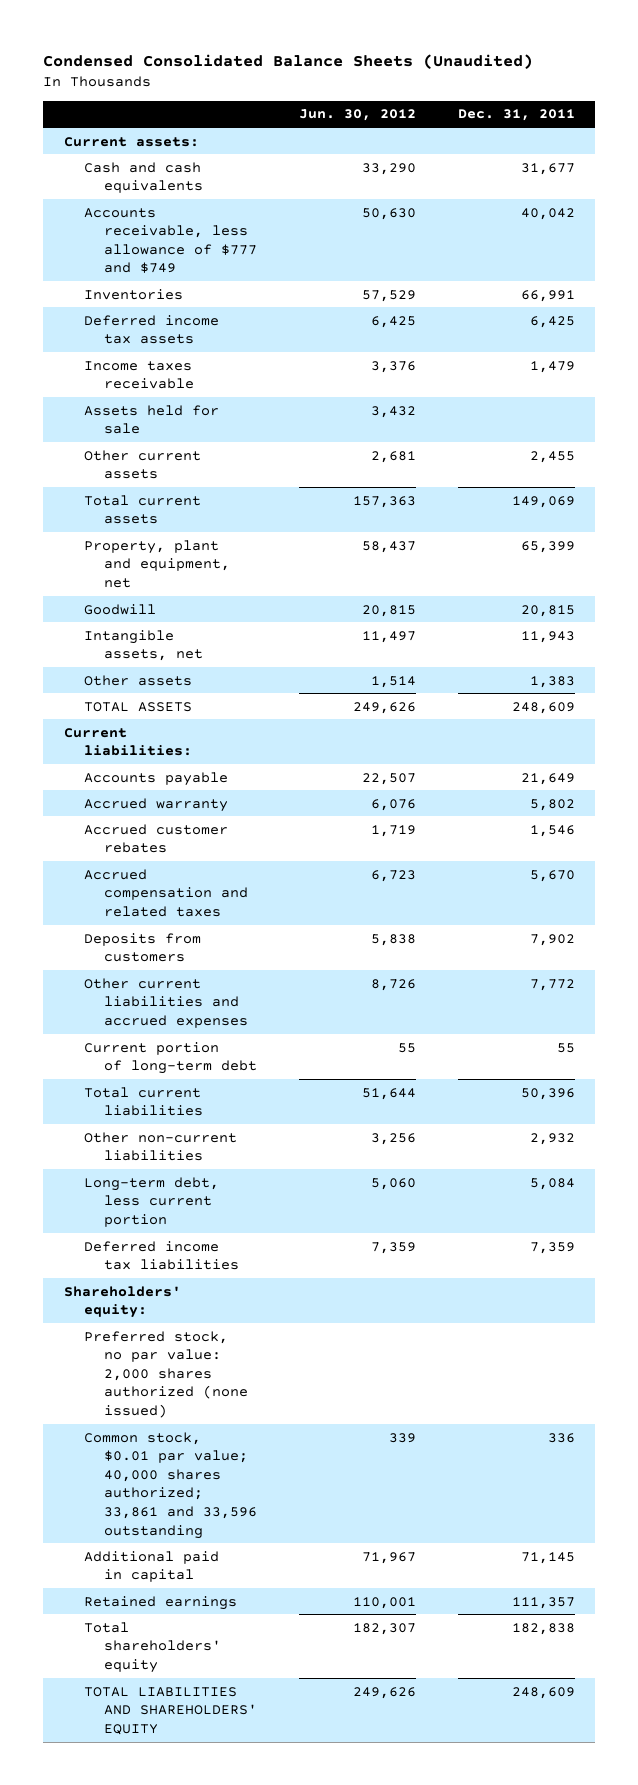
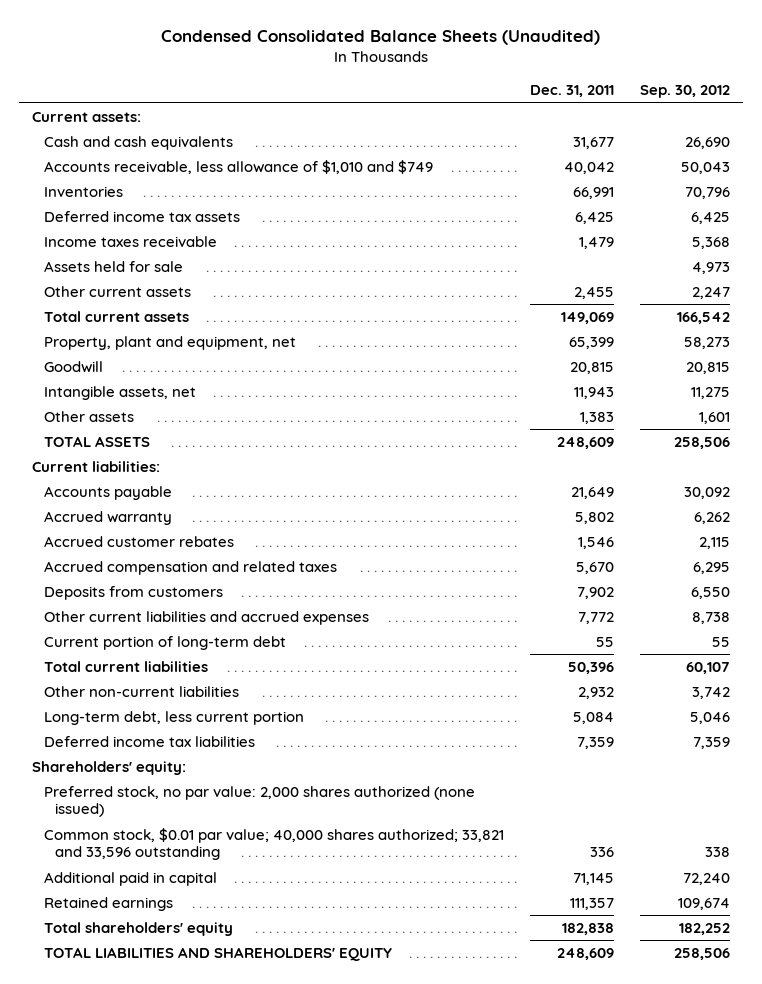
[298,109,416,122] Jun. 30, 2012 -> none
none -> [640,85,731,99] Sep. 30, 2012
[83,207,258,274] Accounts receivable, less allowance of $777 and $749 -> [43,160,433,175] Accounts receivable, less allowance of $1,010 and $749
[83,1431,258,1539] Common stock, $0.01 par value; 40,000 shares authorized; 33,861 and 33,596 outstanding -> [43,828,504,861] Common stock, $0.01 par value; 40,000 shares authorized; 33,821 and 33,596 outstanding

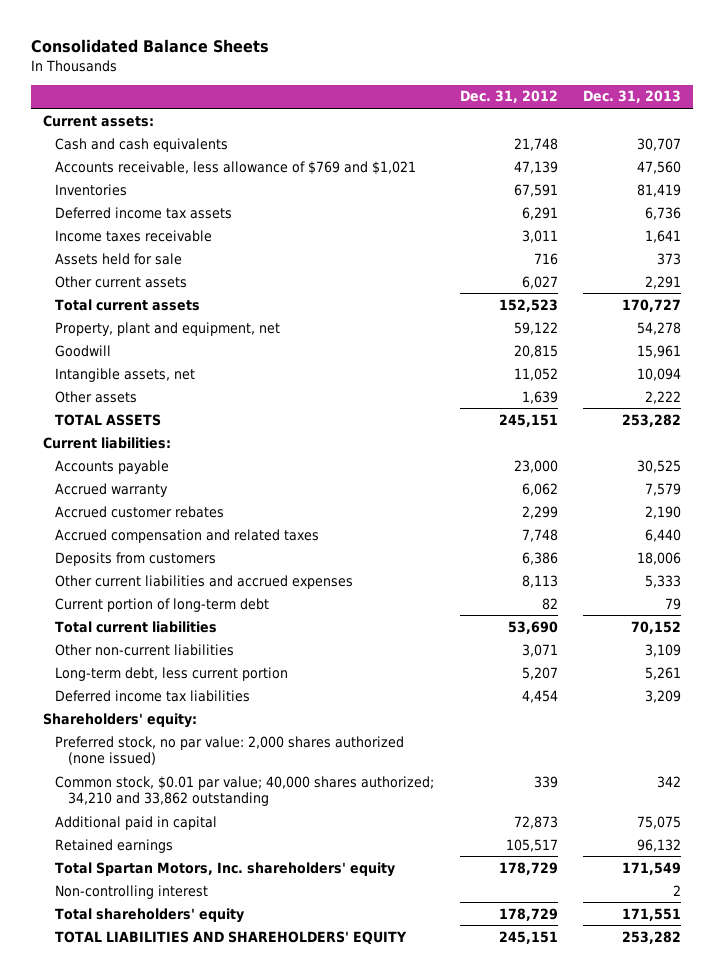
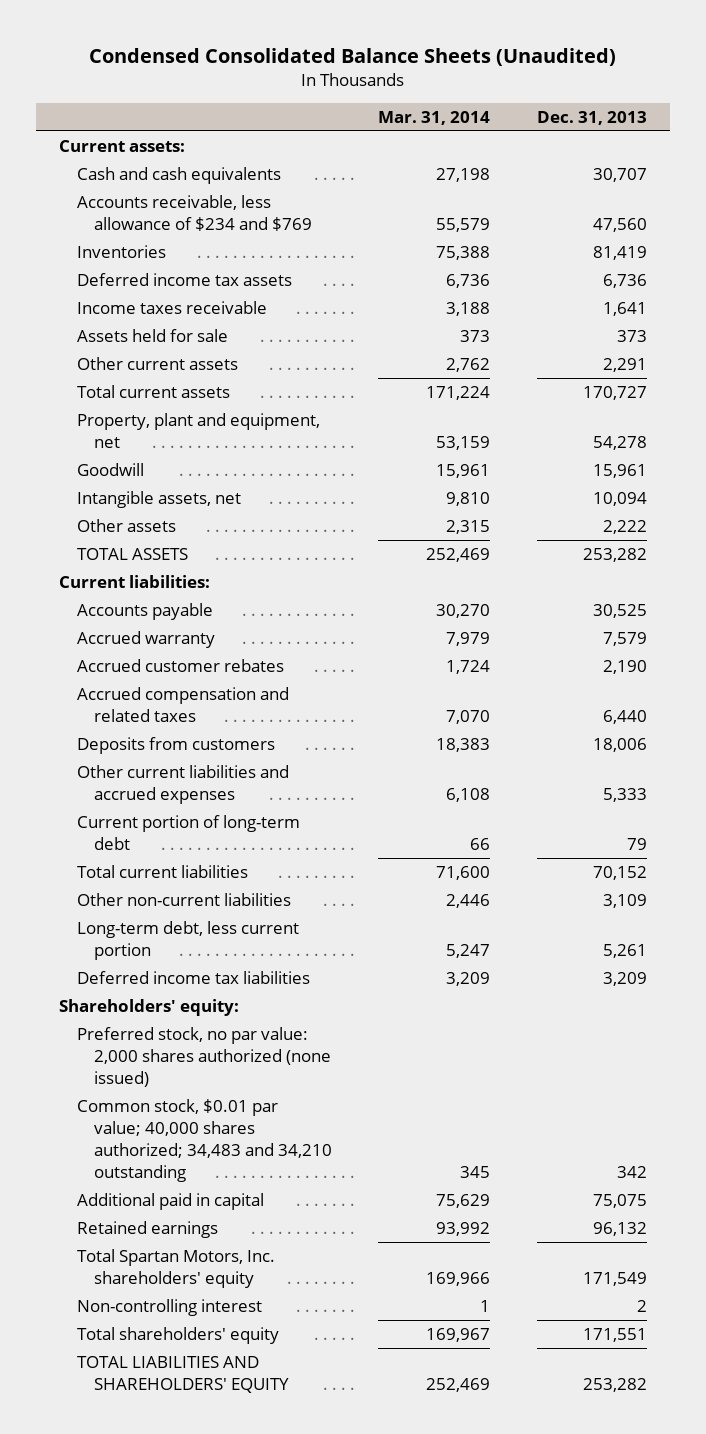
[30,39,269,54] Consolidated Balance Sheets -> [88,47,616,66] Condensed Consolidated Balance Sheets (Unaudited)
[459,90,558,104] Dec. 31, 2012 -> none
none -> [378,111,491,126] Mar. 31, 2014
[55,160,417,175] Accounts receivable, less allowance of $769 and $1,021 -> [76,194,313,232] Accounts receivable, less allowance of $234 and $769
[55,775,435,807] Common stock, $0.01 par value; 40,000 shares authorized; 34,210 and 33,862 outstanding -> [76,1098,333,1183] Common stock, $0.01 par value; 40,000 shares authorized; 34,483 and 34,210 outstanding

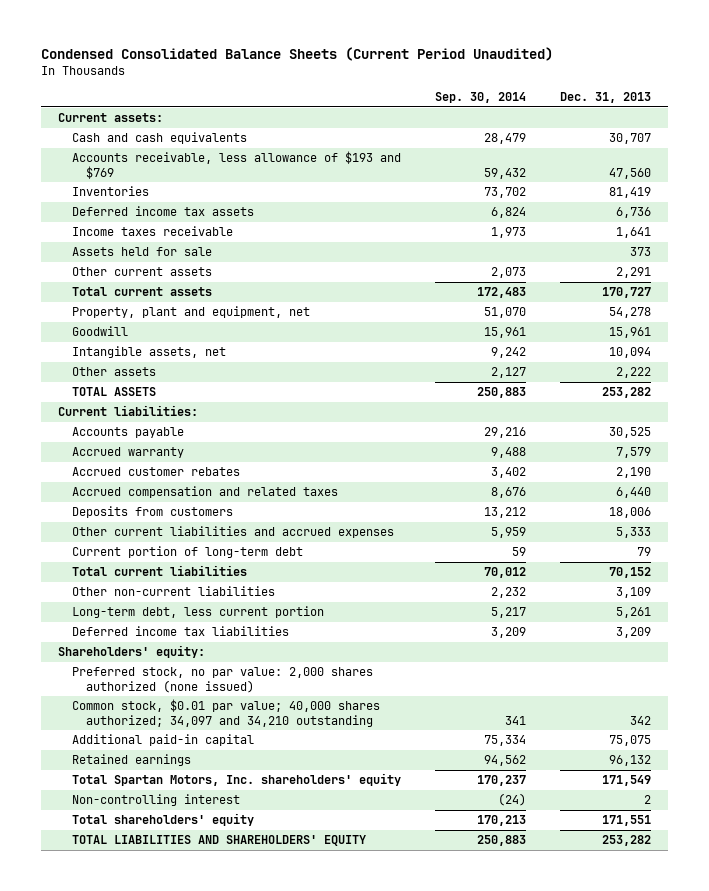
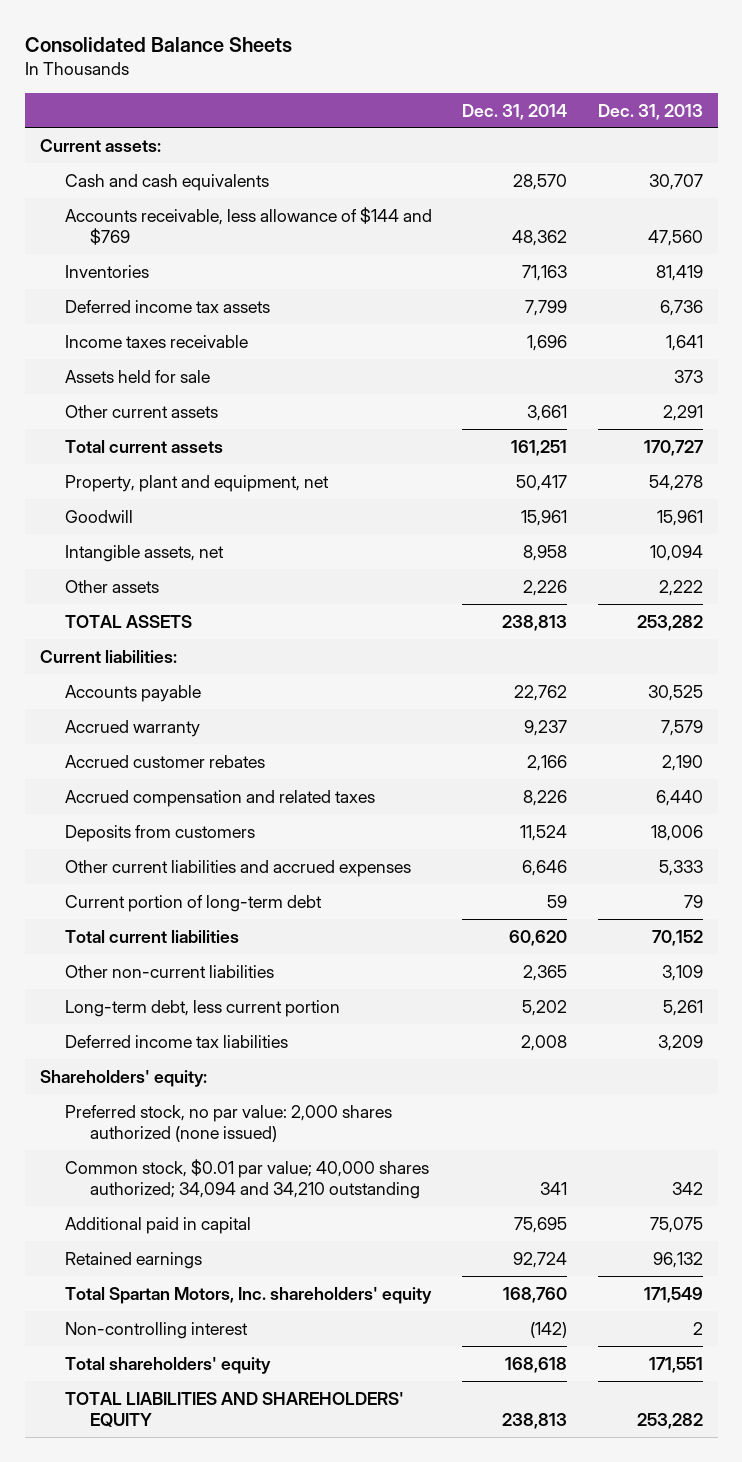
[40,47,553,62] Condensed Consolidated Balance Sheets (Current Period Unaudited) -> [24,36,292,52] Consolidated Balance Sheets
[435,92,527,104] Sep. 30, 2014 -> none
none -> [462,103,568,120] Dec. 31, 2014
[71,151,401,179] Accounts receivable, less allowance of $193 and $769 -> [65,206,433,246] Accounts receivable, less allowance of $144 and $769
[71,699,380,727] Common stock, $0.01 par value; 40,000 shares authorized; 34,097 and 34,210 outstanding -> [65,1158,430,1200] Common stock, $0.01 par value; 40,000 shares authorized; 34,094 and 34,210 outstanding
[71,734,254,747] Additional paid-in capital -> [65,1216,252,1234] Additional paid in capital

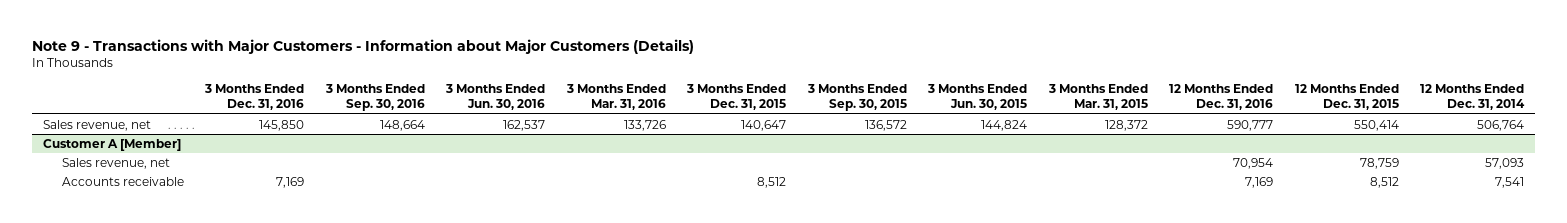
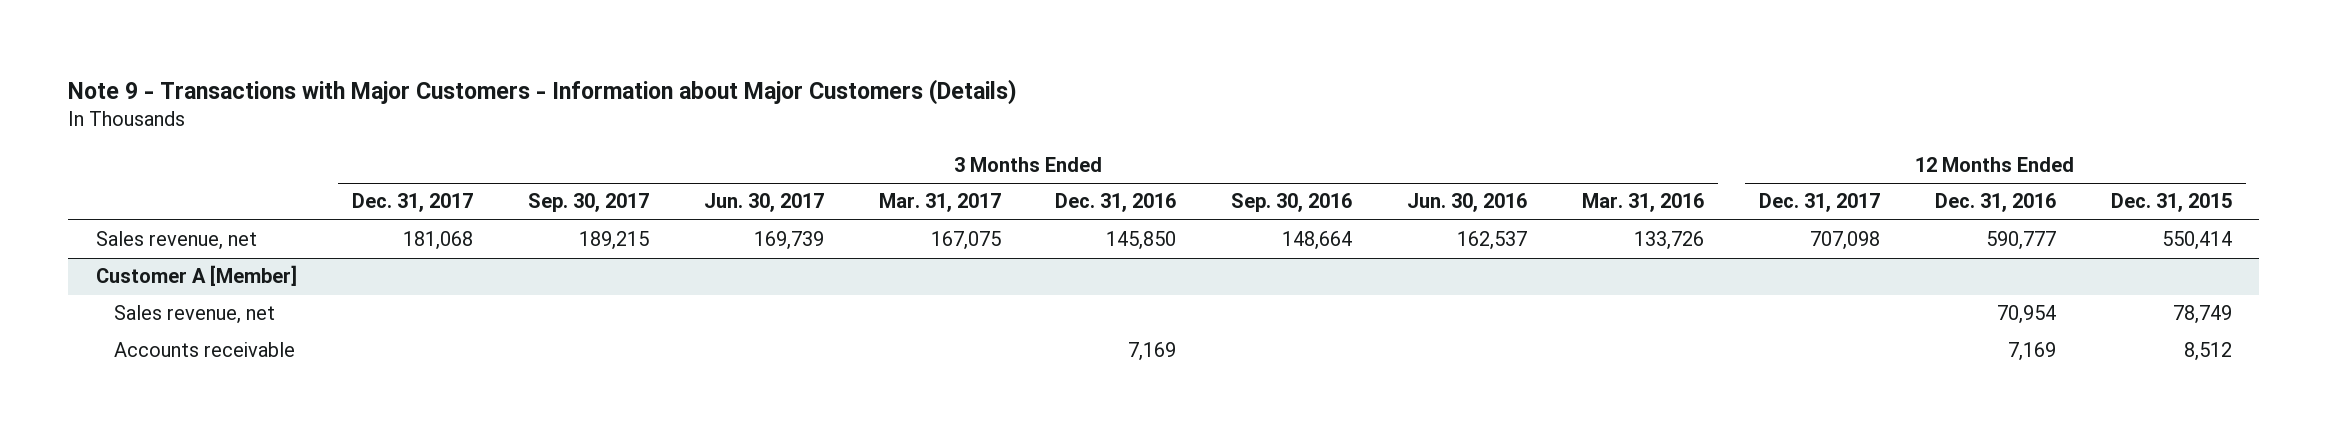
[686,83,787,111] 3 Months Ended Dec. 31, 2015 -> none
[806,83,907,112] 3 Months Ended Sep. 30, 2015 -> none
[927,83,1028,111] 3 Months Ended Jun. 30, 2015 -> none
[1047,83,1148,111] 3 Months Ended Mar. 31, 2015 -> none
[1420,83,1526,111] 12 Months Ended Dec. 31, 2014 -> none
none -> [351,193,473,213] Dec. 31, 2017
none -> [527,193,649,213] Sep. 30, 2017
none -> [703,193,824,213] Jun. 30, 2017
none -> [878,193,1001,213] Mar. 31, 2017
none -> [1759,193,1881,213] Dec. 31, 2017
[1359,157,1399,169] 78,759 -> [2172,305,2232,325] 78,749

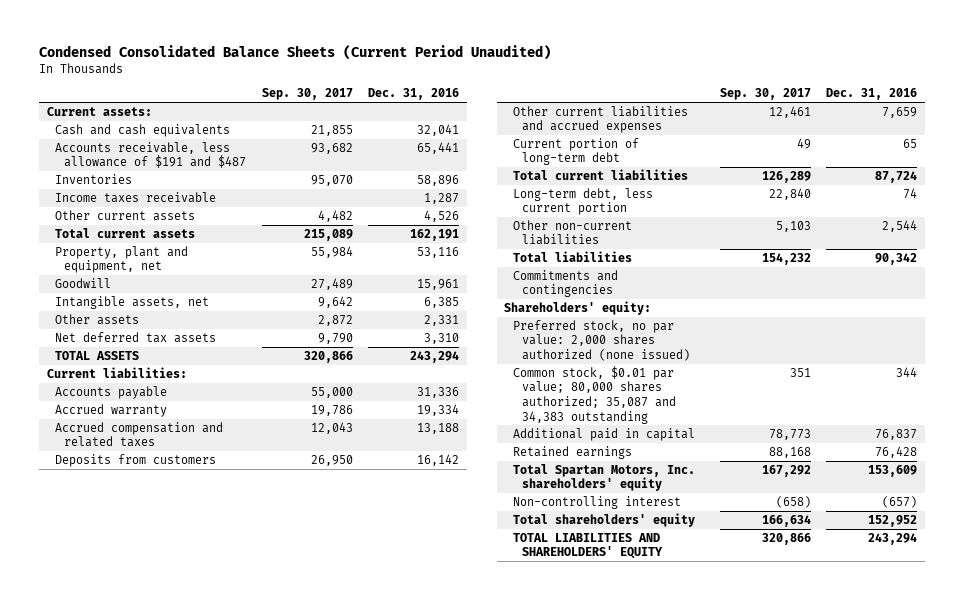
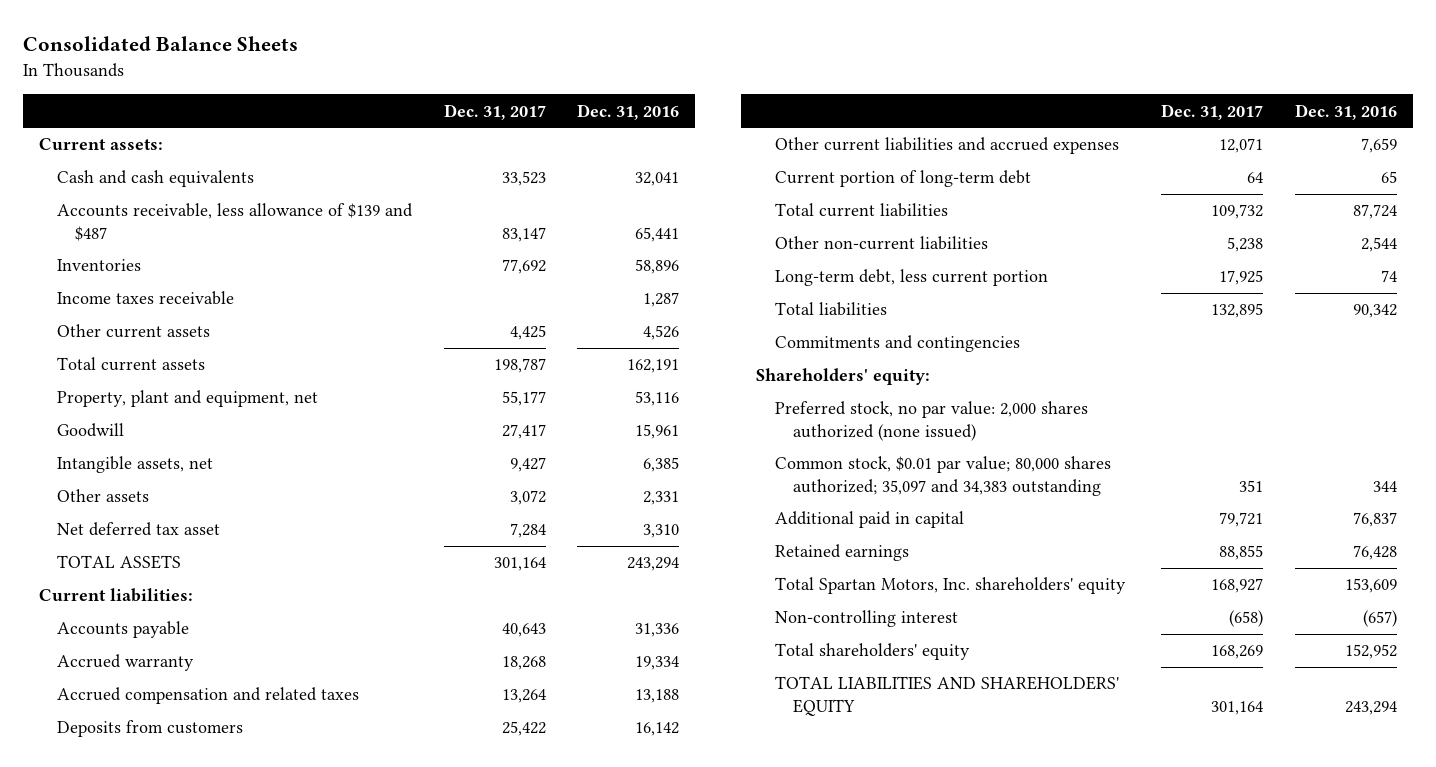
[38,44,551,60] Condensed Consolidated Balance Sheets (Current Period Unaudited) -> [22,36,298,52] Consolidated Balance Sheets
[261,88,353,101] Sep. 30, 2017 -> none
none -> [443,103,546,120] Dec. 31, 2017
[55,141,247,169] Accounts receivable, less allowance of $191 and $487 -> [57,203,414,241] Accounts receivable, less allowance of $139 and $487
[55,331,217,343] Net deferred tax assets -> [57,522,221,537] Net deferred tax asset
[513,187,654,216] Long-term debt, less current portion -> [774,269,1048,287] Long-term debt, less current portion
[513,365,676,424] Common stock, $0.01 par value; 80,000 shares authorized; 35,087 and 34,383 outstanding -> [774,456,1111,496] Common stock, $0.01 par value; 80,000 shares authorized; 35,097 and 34,383 outstanding

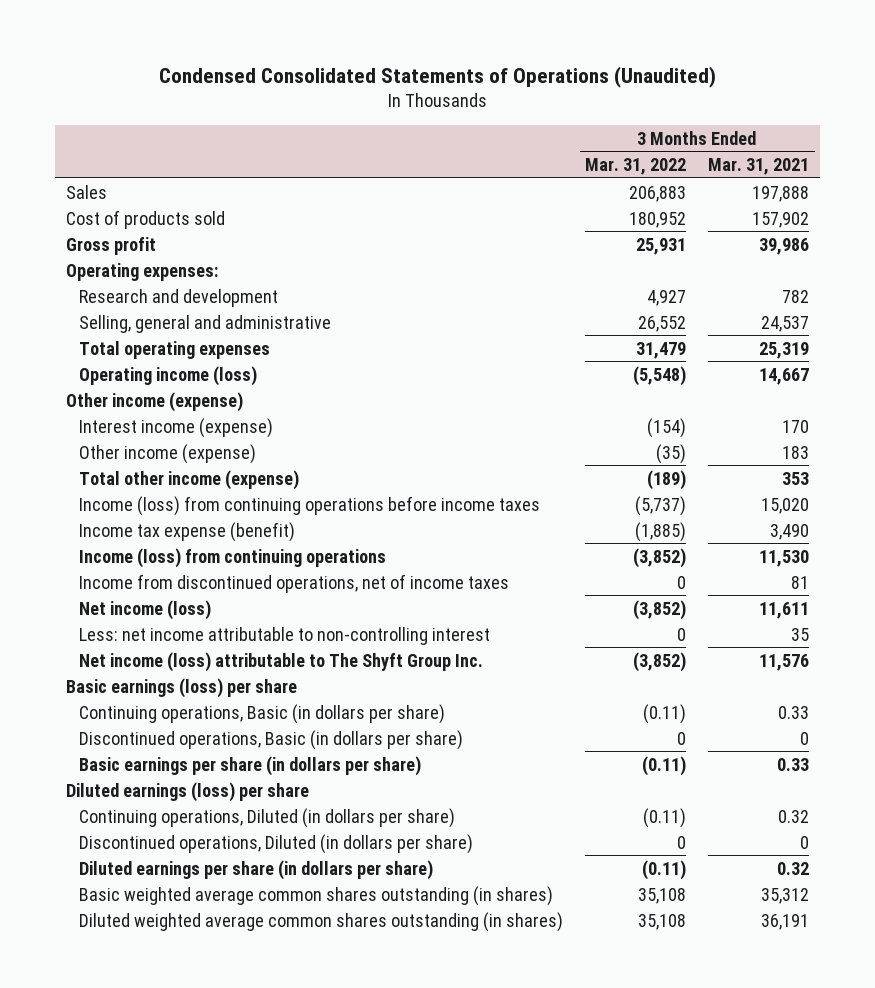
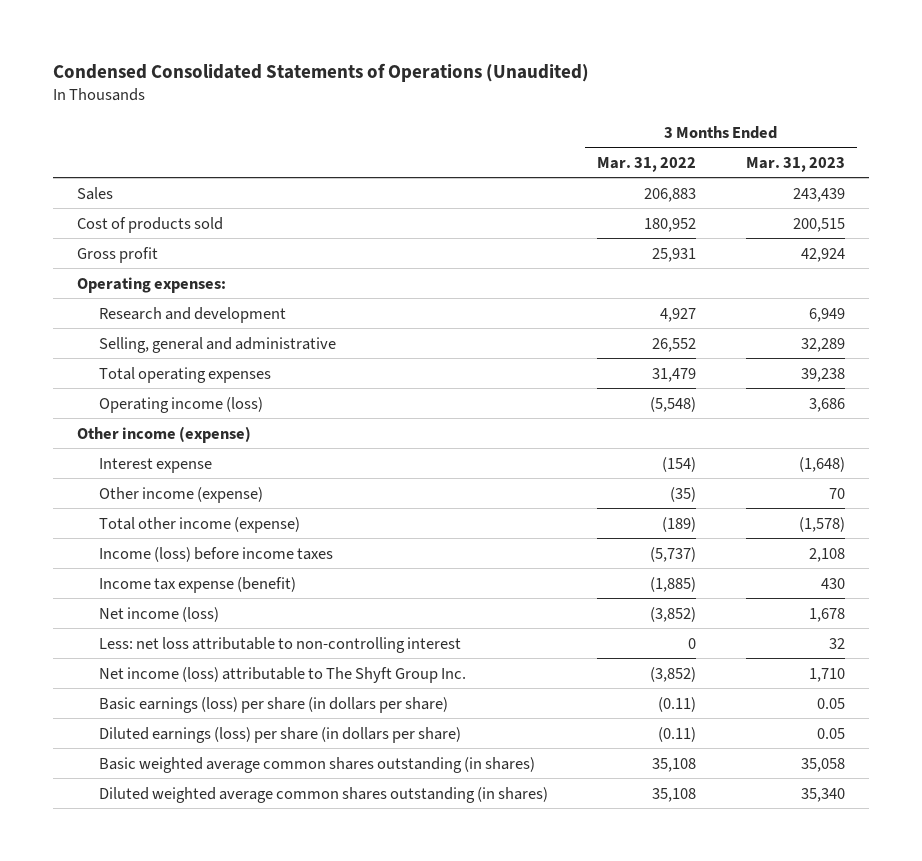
[708,158,810,176] Mar. 31, 2021 -> none
none -> [745,156,845,172] Mar. 31, 2023
[79,417,274,438] Interest income (expense) -> [99,457,213,473] Interest expense
[79,495,541,516] Income (loss) from continuing operations before income taxes -> [99,546,334,562] Income (loss) before income taxes
[79,547,387,568] Income (loss) from continuing operations -> none
[79,573,510,593] Income from discontinued operations, net of income taxes -> none
[79,626,491,645] Less: net income attributable to non-controlling interest -> [99,636,462,653] Less: net loss attributable to non-controlling interest
[65,677,297,698] Basic earnings (loss) per share -> none
[79,703,446,724] Continuing operations, Basic (in dollars per share) -> none
[79,729,464,750] Discontinued operations, Basic (in dollars per share) -> none
[65,781,309,802] Diluted earnings (loss) per share -> none
[79,807,456,828] Continuing operations, Diluted (in dollars per share) -> none
[79,833,474,854] Discontinued operations, Diluted (in dollars per share) -> none
[79,755,422,776] Basic earnings per share (in dollars per share) -> [99,696,449,713] Basic earnings (loss) per share (in dollars per share)
[79,859,434,880] Diluted earnings per share (in dollars per share) -> [99,726,462,743] Diluted earnings (loss) per share (in dollars per share)

